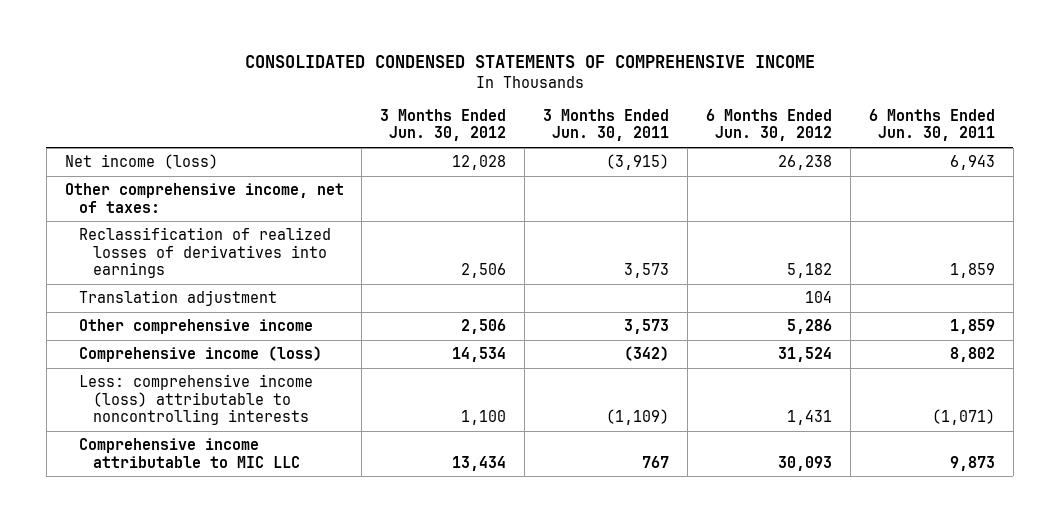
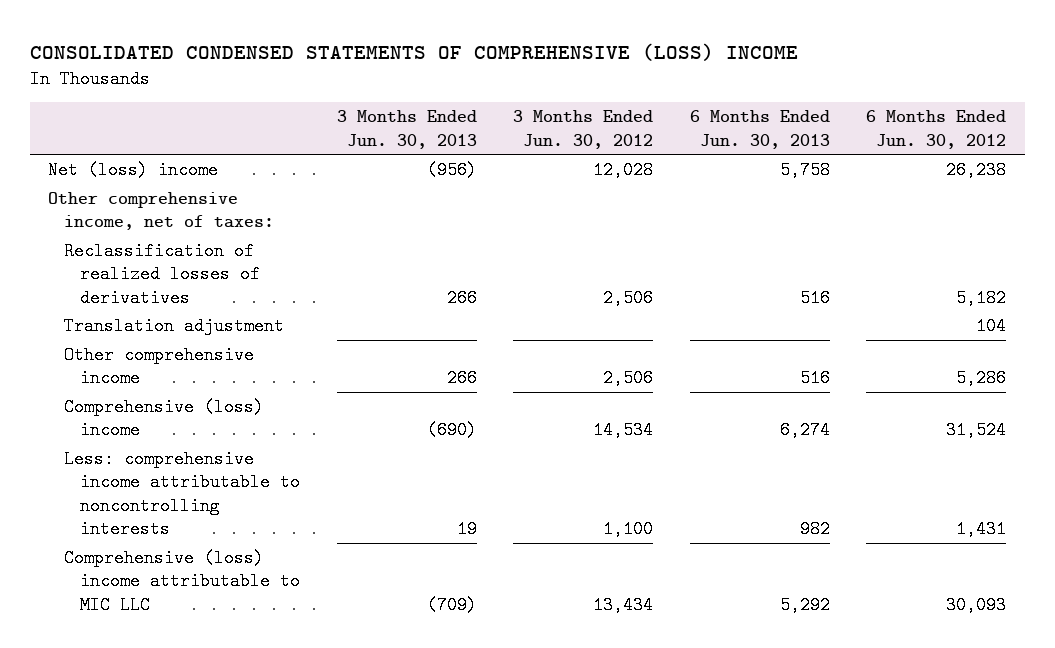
[244,55,815,69] CONSOLIDATED CONDENSED STATEMENTS OF COMPREHENSIVE INCOME -> [30,42,799,61] CONSOLIDATED CONDENSED STATEMENTS OF COMPREHENSIVE (LOSS) INCOME
[543,108,670,142] 3 Months Ended Jun. 30, 2011 -> none
[868,108,995,142] 6 Months Ended Jun. 30, 2011 -> none
none -> [336,110,477,149] 3 Months Ended Jun. 30, 2013
none -> [689,110,830,149] 6 Months Ended Jun. 30, 2013
[64,154,218,170] Net income (loss) -> [48,161,219,180] Net (loss) income
[78,227,331,279] Reclassification of realized losses of derivatives into earnings -> [64,242,261,307] Reclassification of realized losses of derivatives
[78,346,322,363] Comprehensive income (loss) -> [64,398,265,440] Comprehensive (loss) income
[78,374,313,426] Less: comprehensive income (loss) attributable to noncontrolling interests -> [64,450,301,539] Less: comprehensive income attributable to noncontrolling interests
[78,438,300,468] Comprehensive income attributable to MIC LLC -> [64,549,301,614] Comprehensive (loss) income attributable to MIC LLC

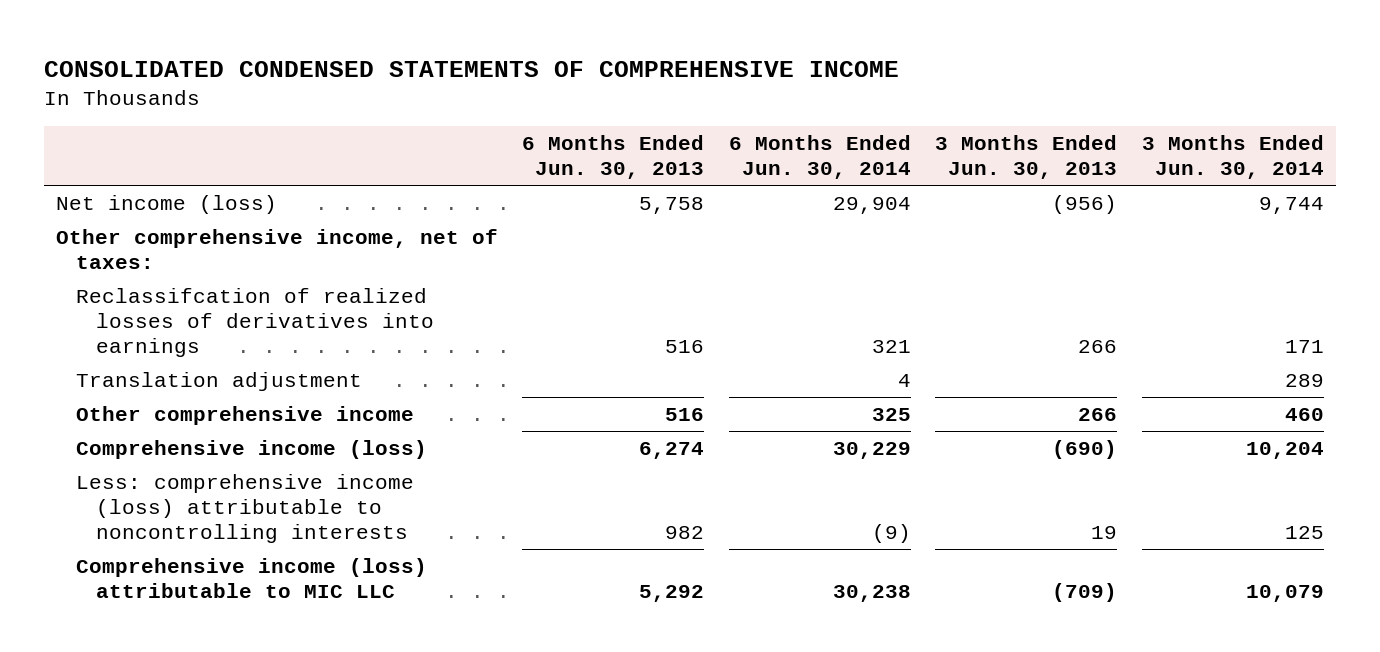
[30,42,799,61] CONSOLIDATED CONDENSED STATEMENTS OF COMPREHENSIVE (LOSS) INCOME -> [43,60,899,77] CONSOLIDATED CONDENSED STATEMENTS OF COMPREHENSIVE INCOME
[513,110,654,149] 3 Months Ended Jun. 30, 2012 -> none
[866,110,1007,149] 6 Months Ended Jun. 30, 2012 -> none
none -> [728,135,911,180] 6 Months Ended Jun. 30, 2014
none -> [1141,135,1324,180] 3 Months Ended Jun. 30, 2014
[48,161,219,180] Net (loss) income -> [55,194,277,214] Net income (loss)
[64,242,261,307] Reclassification of realized losses of derivatives -> [76,287,435,357] Reclassifcation of realized losses of derivatives into earnings
[64,398,265,440] Comprehensive (loss) income -> [76,439,428,459] Comprehensive income (loss)
[64,450,301,539] Less: comprehensive income attributable to noncontrolling interests -> [76,473,415,543] Less: comprehensive income (loss) attributable to noncontrolling interests
[64,549,301,614] Comprehensive (loss) income attributable to MIC LLC -> [76,557,428,598] Comprehensive income (loss) attributable to MIC LLC

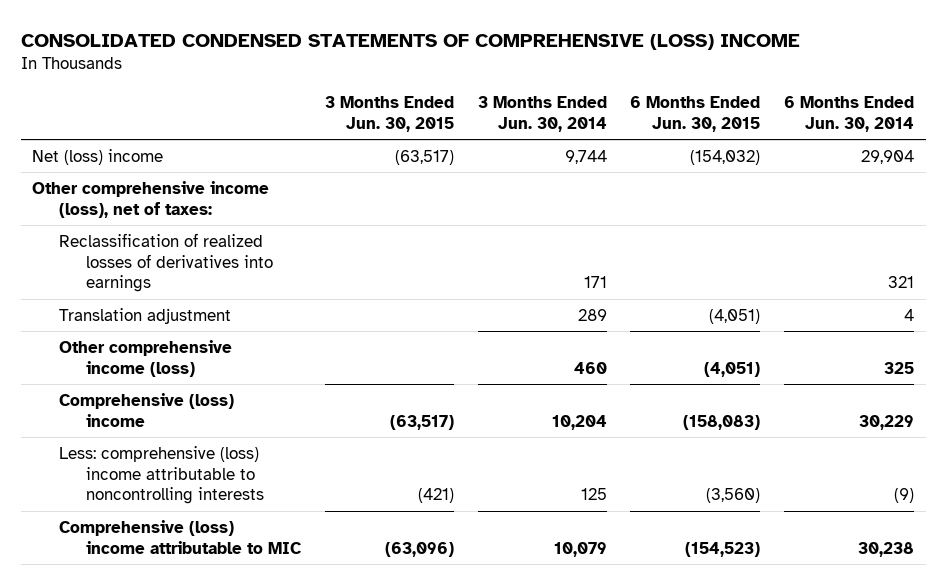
[43,60,899,77] CONSOLIDATED CONDENSED STATEMENTS OF COMPREHENSIVE INCOME -> [20,33,800,50] CONSOLIDATED CONDENSED STATEMENTS OF COMPREHENSIVE (LOSS) INCOME
[522,135,705,180] 6 Months Ended Jun. 30, 2013 -> none
[935,135,1118,180] 3 Months Ended Jun. 30, 2013 -> none
none -> [324,96,454,132] 3 Months Ended Jun. 30, 2015
none -> [630,96,761,132] 6 Months Ended Jun. 30, 2015
[55,194,277,214] Net income (loss) -> [32,148,164,165] Net (loss) income
[55,228,498,269] Other comprehensive income, net of taxes: -> [32,180,270,218] Other comprehensive income (loss), net of taxes:
[76,287,435,357] Reclassifcation of realized losses of derivatives into earnings -> [59,232,274,293] Reclassification of realized losses of derivatives into earnings
[76,405,415,425] Other comprehensive income -> [59,339,233,377] Other comprehensive income (loss)
[76,439,428,459] Comprehensive income (loss) -> [59,392,235,427] Comprehensive (loss) income
[76,473,415,543] Less: comprehensive income (loss) attributable to noncontrolling interests -> [59,445,265,505] Less: comprehensive (loss) income attributable to noncontrolling interests
[76,557,428,598] Comprehensive income (loss) attributable to MIC LLC -> [59,519,303,554] Comprehensive (loss) income attributable to MIC

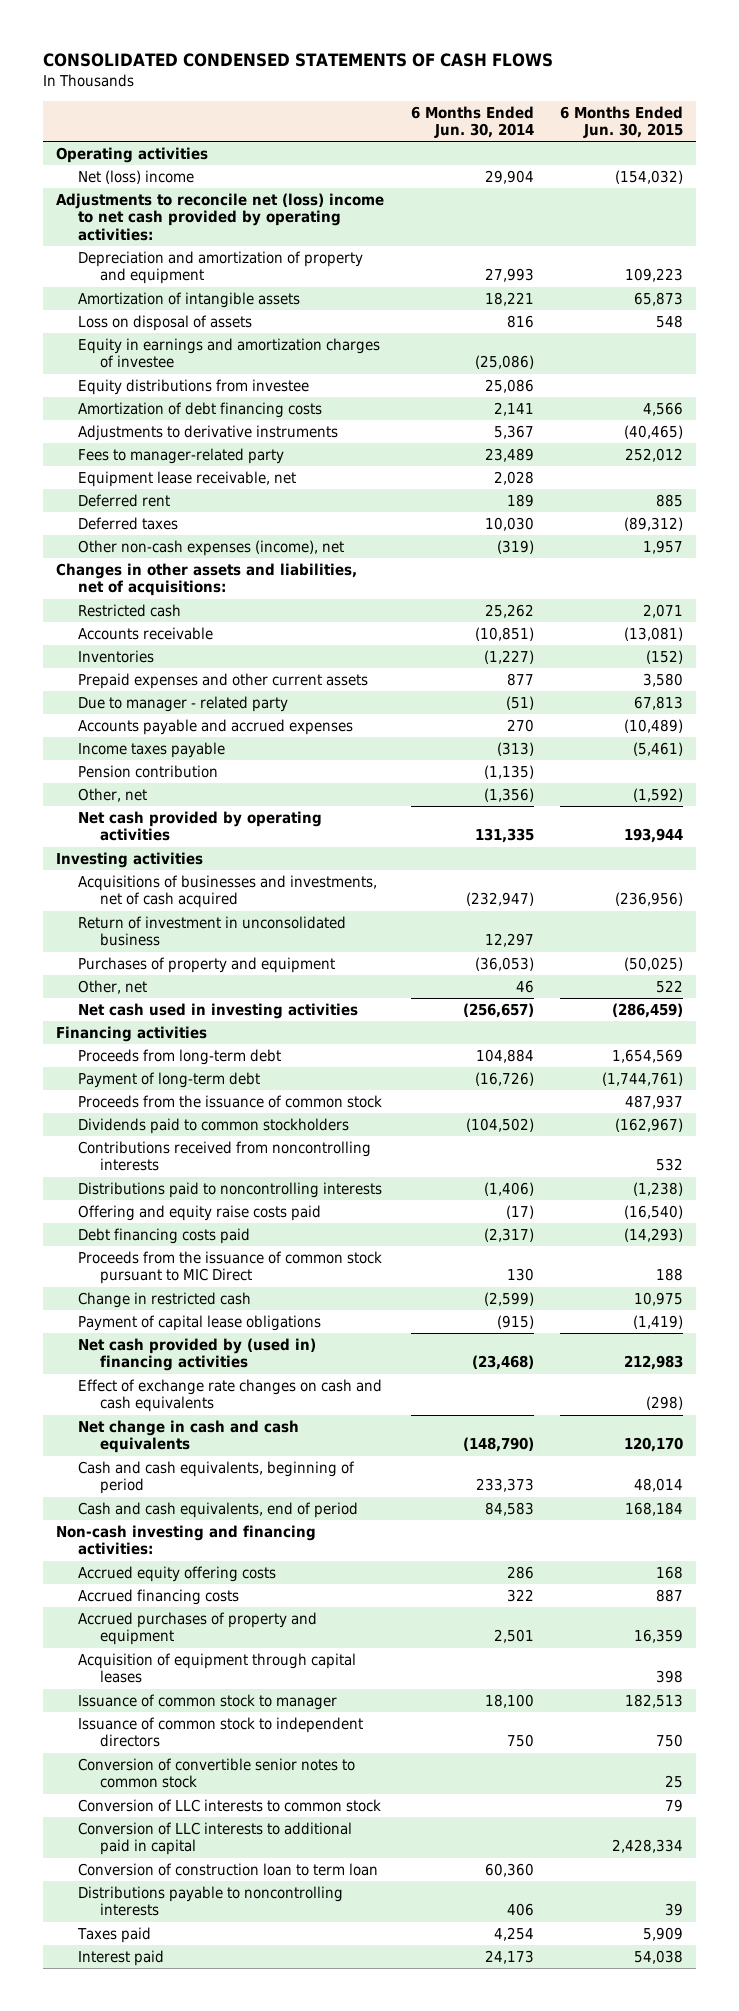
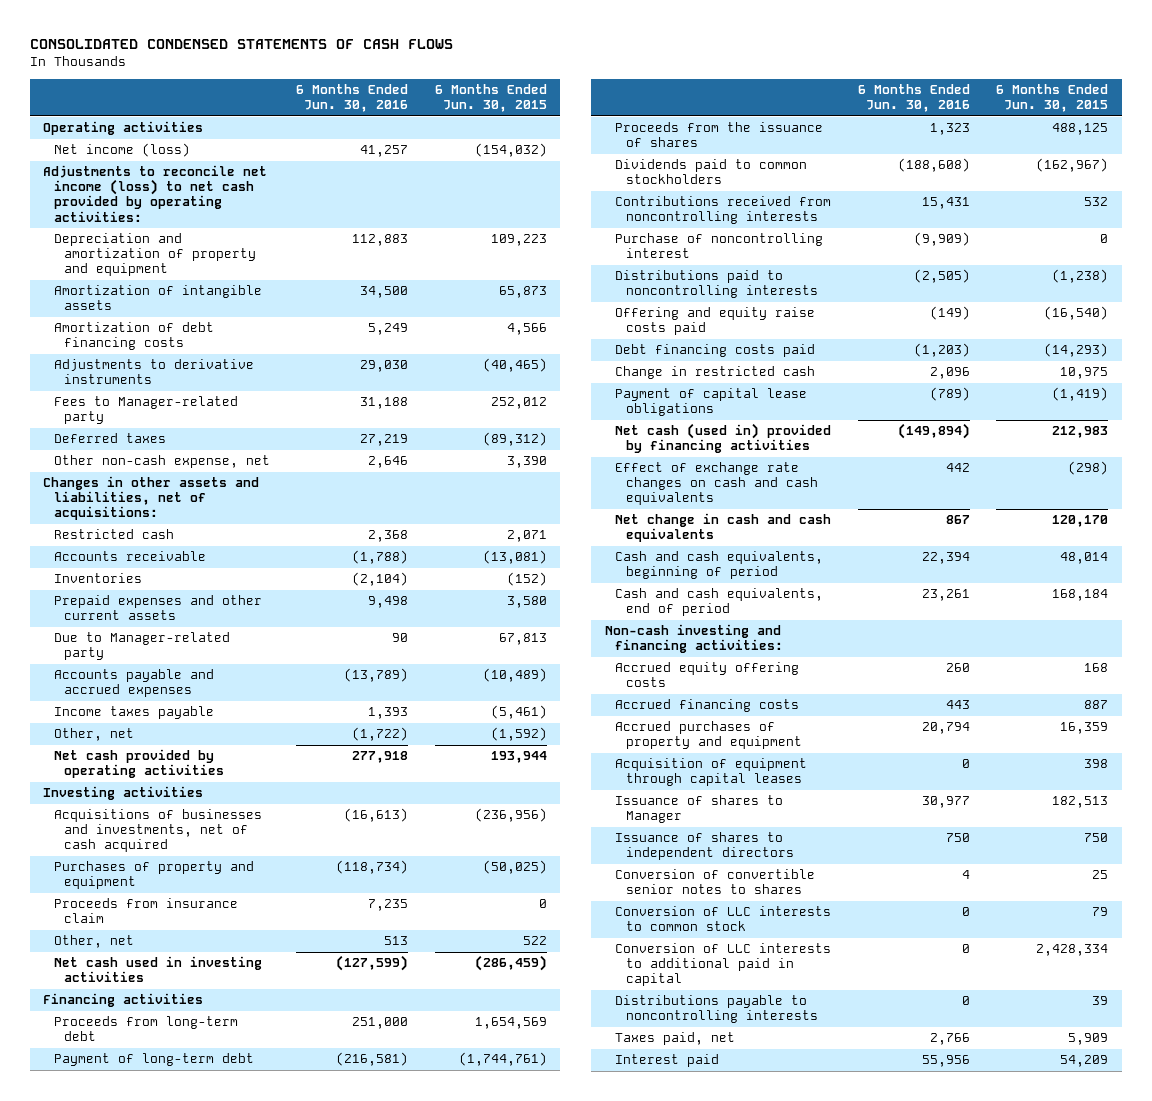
[410,105,534,139] 6 Months Ended Jun. 30, 2014 -> none
none -> [296,84,409,113] 6 Months Ended Jun. 30, 2016
[77,169,194,184] Net (loss) income -> [53,143,190,158] Net income (loss)
[56,192,385,241] Adjustments to reconcile net (loss) income to net cash provided by operating activities: -> [43,165,268,222] Adjustments to reconcile net income (loss) to net cash provided by operating activities:
[77,314,252,331] Loss on disposal of assets -> none
[77,337,380,369] Equity in earnings and amortization charges of investee -> none
[77,378,309,395] Equity distributions from investee -> none
[77,470,296,487] Equipment lease receivable, net -> none
[77,493,170,507] Deferred rent -> none
[77,447,284,464] Fees to manager-related party -> [53,396,238,425] Fees to Manager-related party
[77,539,344,556] Other non-cash expenses (income), net -> [53,455,270,469] Other non-cash expense, net
[642,539,683,554] 1,957 -> [506,456,547,469] 3,390
[77,695,288,712] Due to manager - related party -> [53,632,230,661] Due to Manager-related party
[77,764,218,778] Pension contribution -> none
[77,915,346,947] Return of investment in unconsolidated business -> none
none -> [53,898,238,924] Proceeds from insurance claim
[77,1094,382,1108] Proceeds from the issuance of common stock -> [615,122,824,148] Proceeds from the issuance of shares
[624,1094,683,1109] 487,937 -> [1052,123,1109,136] 488,125
none -> [615,233,824,259] Purchase of noncontrolling interest
[77,1250,382,1285] Proceeds from the issuance of common stock pursuant to MIC Direct -> none
[77,1337,316,1372] Net cash provided by (used in) financing activities -> [615,423,832,454] Net cash (used in) provided by financing activities
[77,1693,337,1710] Issuance of common stock to manager -> [615,795,784,824] Issuance of shares to Manager
[77,1716,363,1748] Issuance of common stock to independent directors -> [615,832,794,861] Issuance of shares to independent directors
[77,1757,355,1789] Conversion of convertible senior notes to common stock -> [615,869,816,895] Conversion of convertible senior notes to shares
[77,1862,378,1876] Conversion of construction loan to term loan -> none
[76,1926,151,1943] Taxes paid -> [615,1032,736,1046] Taxes paid, net
[633,1949,683,1964] 54,038 -> [1060,1055,1109,1068] 54,209

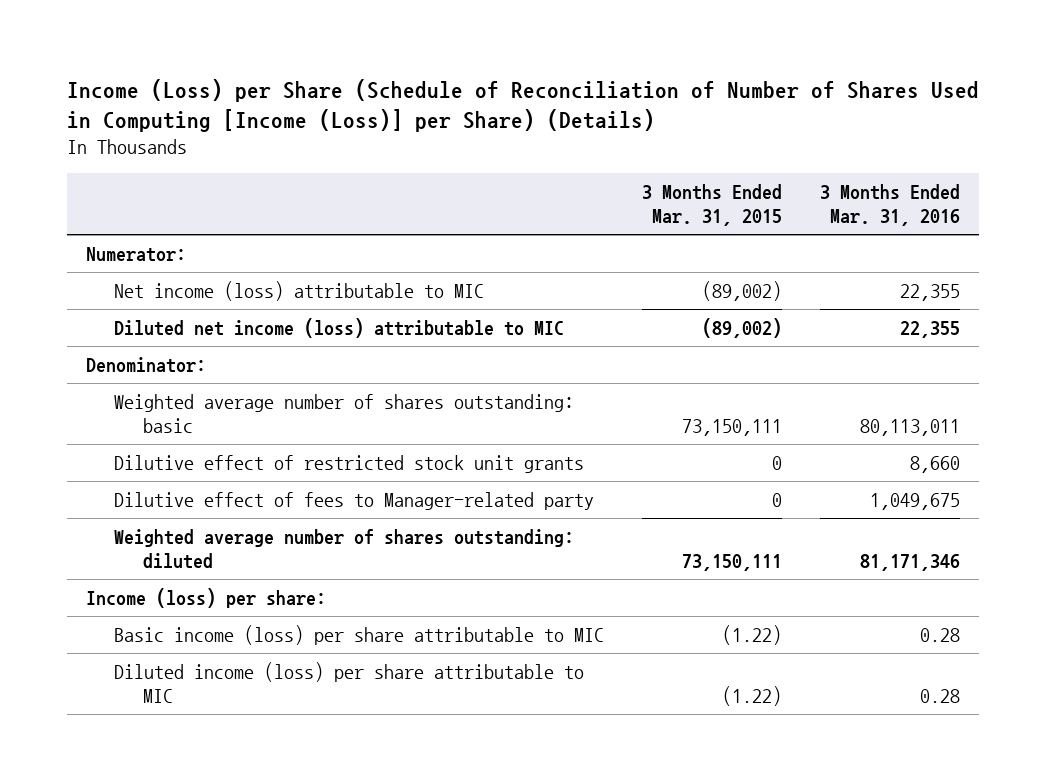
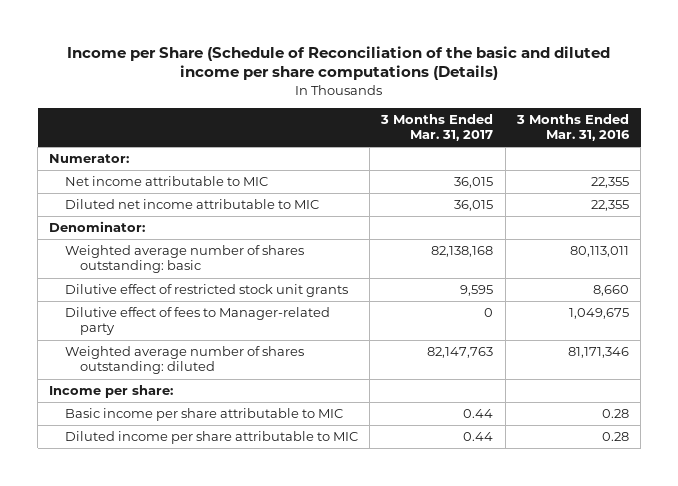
[66,79,979,133] Income (Loss) per Share (Schedule of Reconciliation of Number of Shares Used in Computing [Income (Loss)] per Share) (Details) -> [67,45,611,81] Income per Share (Schedule of Reconciliation of the basic and diluted income per share computations (Details)
[642,183,783,226] 3 Months Ended Mar. 31, 2015 -> none
none -> [380,113,494,142] 3 Months Ended Mar. 31, 2017
[114,280,485,301] Net income (loss) attributable to MIC -> [64,176,268,187] Net income attributable to MIC
[114,317,565,338] Diluted net income (loss) attributable to MIC -> [64,199,319,210] Diluted net income attributable to MIC
[85,587,326,608] Income (loss) per share: -> [49,385,174,399] Income per share:
[114,624,605,645] Basic income (loss) per share attributable to MIC -> [64,408,343,422] Basic income per share attributable to MIC
[114,661,585,703] Diluted income (loss) per share attributable to MIC -> [64,431,358,445] Diluted income per share attributable to MIC

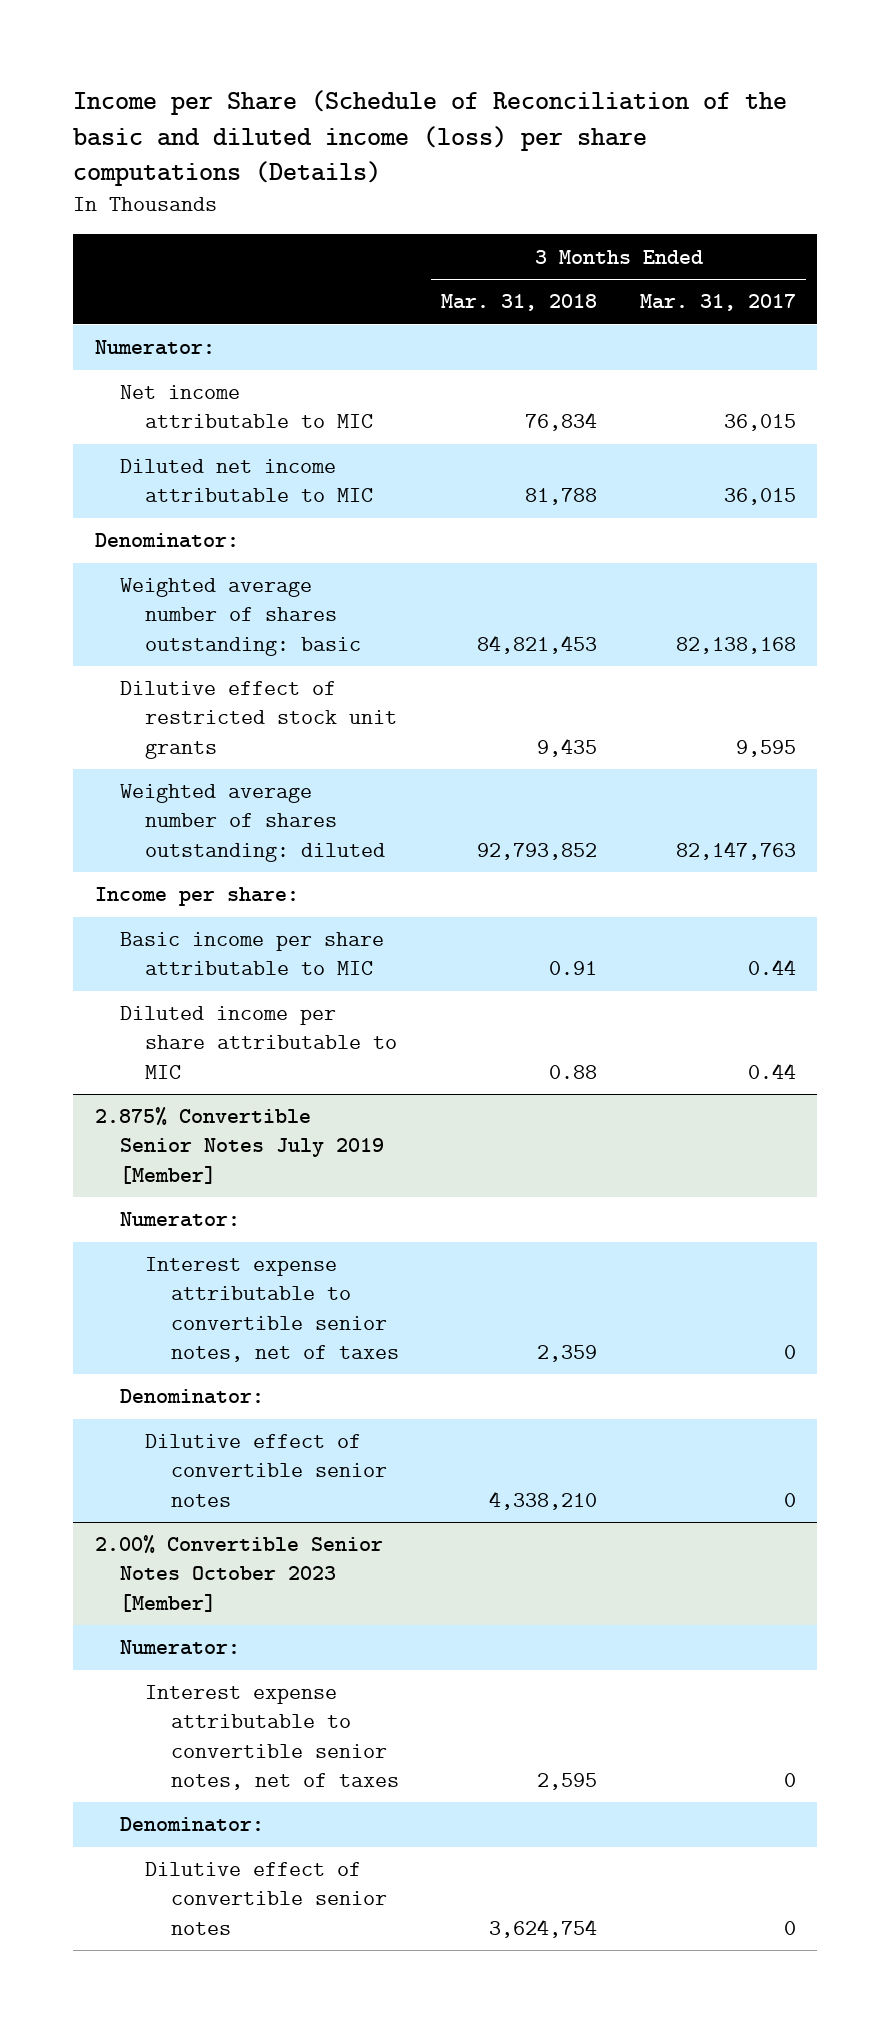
[67,45,611,81] Income per Share (Schedule of Reconciliation of the basic and diluted income per share computations (Details) -> [73,90,788,187] Income per Share (Schedule of Reconciliation of the basic and diluted income (loss) per share computations (Details)
[515,113,630,142] 3 Months Ended Mar. 31, 2016 -> none
none -> [441,294,598,312] Mar. 31, 2018
[64,307,330,336] Dilutive effect of fees to Manager-related party -> none
none -> [94,1107,385,1184] 2.875% Convertible Senior Notes July 2019 [Member]
none -> [120,1212,241,1228] Numerator:
none -> [145,1257,399,1362] Interest expense attributable to convertible senior notes, net of taxes
none -> [120,1389,265,1405] Denominator:
none -> [145,1434,387,1507] Dilutive effect of convertible senior notes
none -> [94,1535,383,1612] 2.00% Convertible Senior Notes October 2023 [Member]
none -> [120,1640,241,1656] Numerator:
none -> [145,1685,399,1790] Interest expense attributable to convertible senior notes, net of taxes
none -> [120,1817,265,1833] Denominator:
none -> [145,1862,387,1935] Dilutive effect of convertible senior notes

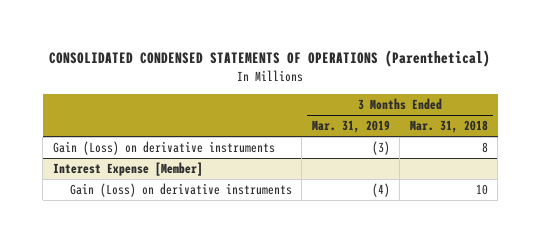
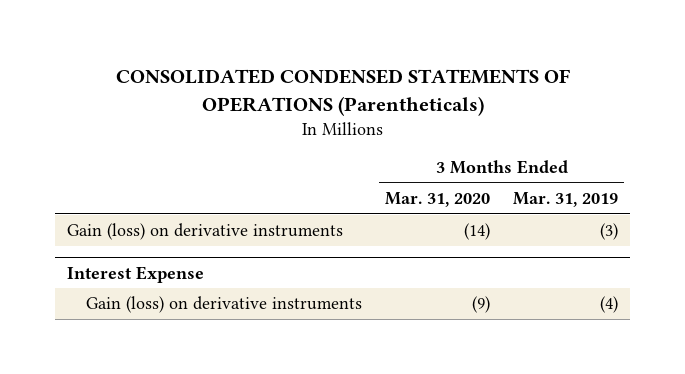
[49,50,491,68] CONSOLIDATED CONDENSED STATEMENTS OF OPERATIONS (Parenthetical) -> [115,68,570,116] CONSOLIDATED CONDENSED STATEMENTS OF OPERATIONS (Parentheticals)
[409,120,488,134] Mar. 31, 2018 -> none
none -> [385,192,491,208] Mar. 31, 2020
[52,141,275,156] Gain (Loss) on derivative instruments -> [66,223,343,241] Gain (loss) on derivative instruments
[52,162,203,177] Interest Expense [Member] -> [66,265,204,283] Interest Expense
[69,183,292,198] Gain (Loss) on derivative instruments -> [85,296,362,314] Gain (loss) on derivative instruments

